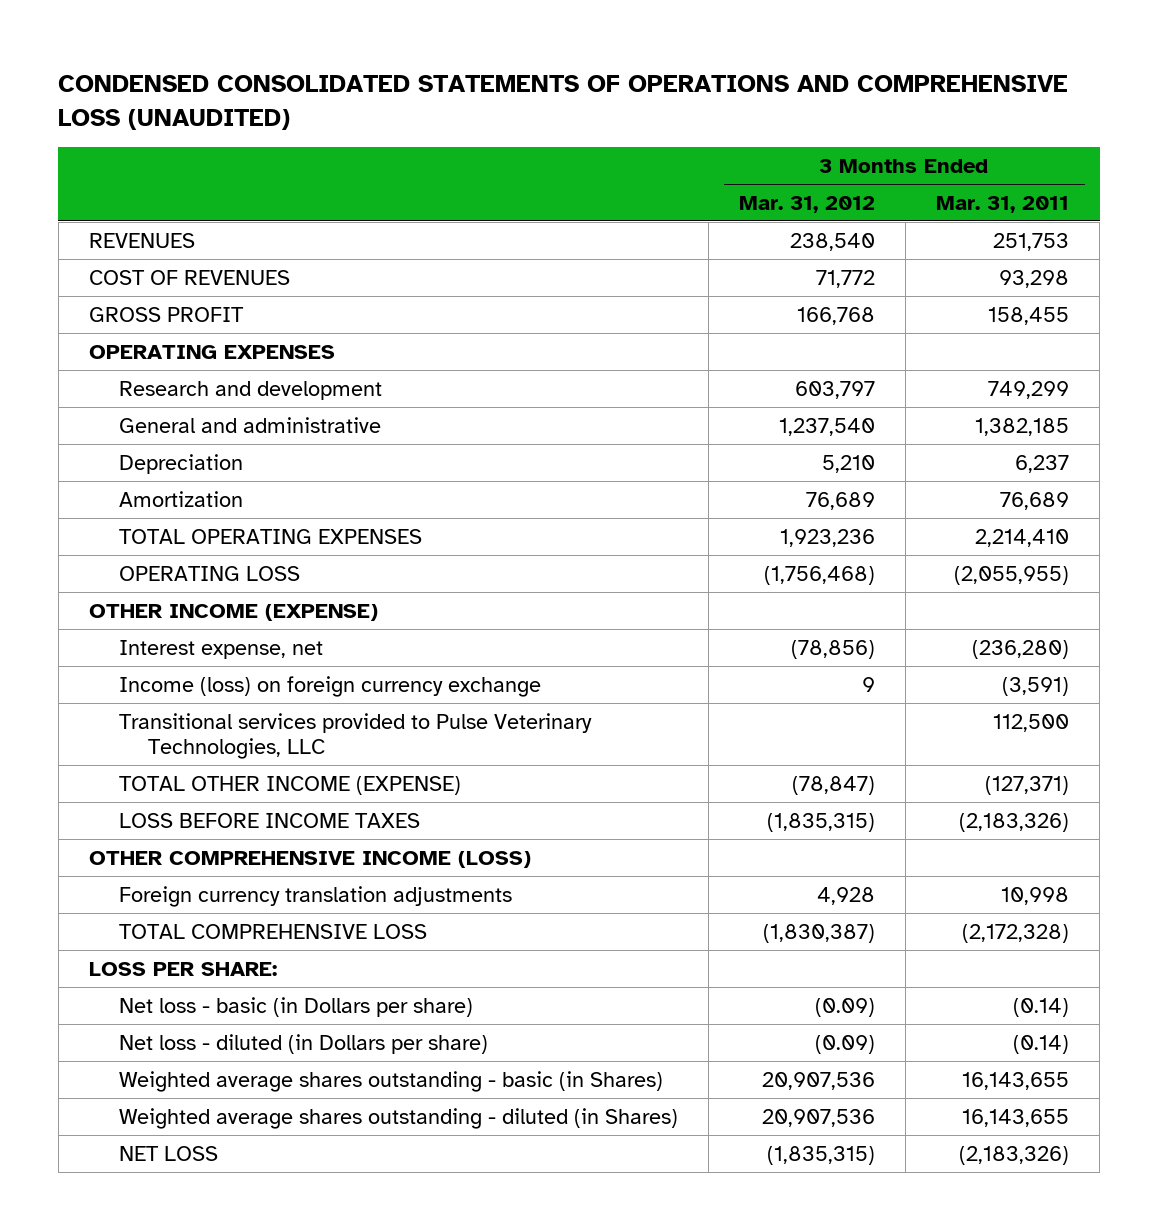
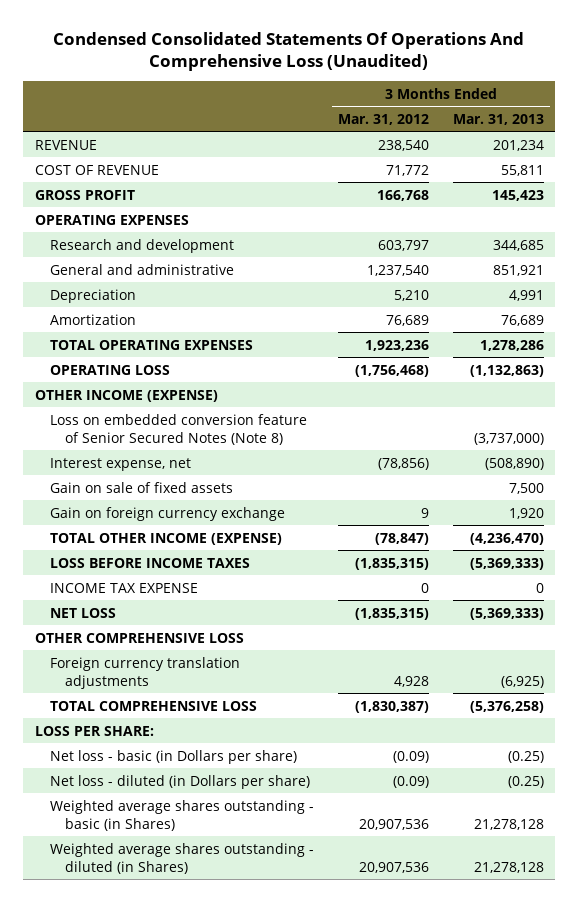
[58,74,1069,130] CONDENSED CONSOLIDATED STATEMENTS OF OPERATIONS AND COMPREHENSIVE LOSS (UNAUDITED) -> [53,31,525,71] Condensed Consolidated Statements Of Operations And Comprehensive Loss (Unaudited)
[936,195,1070,213] Mar. 31, 2011 -> none
none -> [452,113,544,125] Mar. 31, 2013
[88,232,195,248] REVENUES -> [34,139,97,150] REVENUE
[88,269,290,285] COST OF REVENUES -> [34,164,159,175] COST OF REVENUE
none -> [50,413,308,445] Loss on embedded conversion feature of Senior Secured Notes (Note 8)
[118,712,592,760] Transitional services provided to Pulse Veterinary Technologies, LLC -> none
none -> [50,481,234,493] Gain on sale of fixed assets
[118,675,541,697] Income (loss) on foreign currency exchange -> [50,506,286,521] Gain on foreign currency exchange
none -> [50,582,199,593] INCOME TAX EXPENSE
[118,1145,218,1161] NET LOSS -> [50,607,117,618] NET LOSS
[88,850,531,868] OTHER COMPREHENSIVE INCOME (LOSS) -> [34,632,244,643] OTHER COMPREHENSIVE LOSS

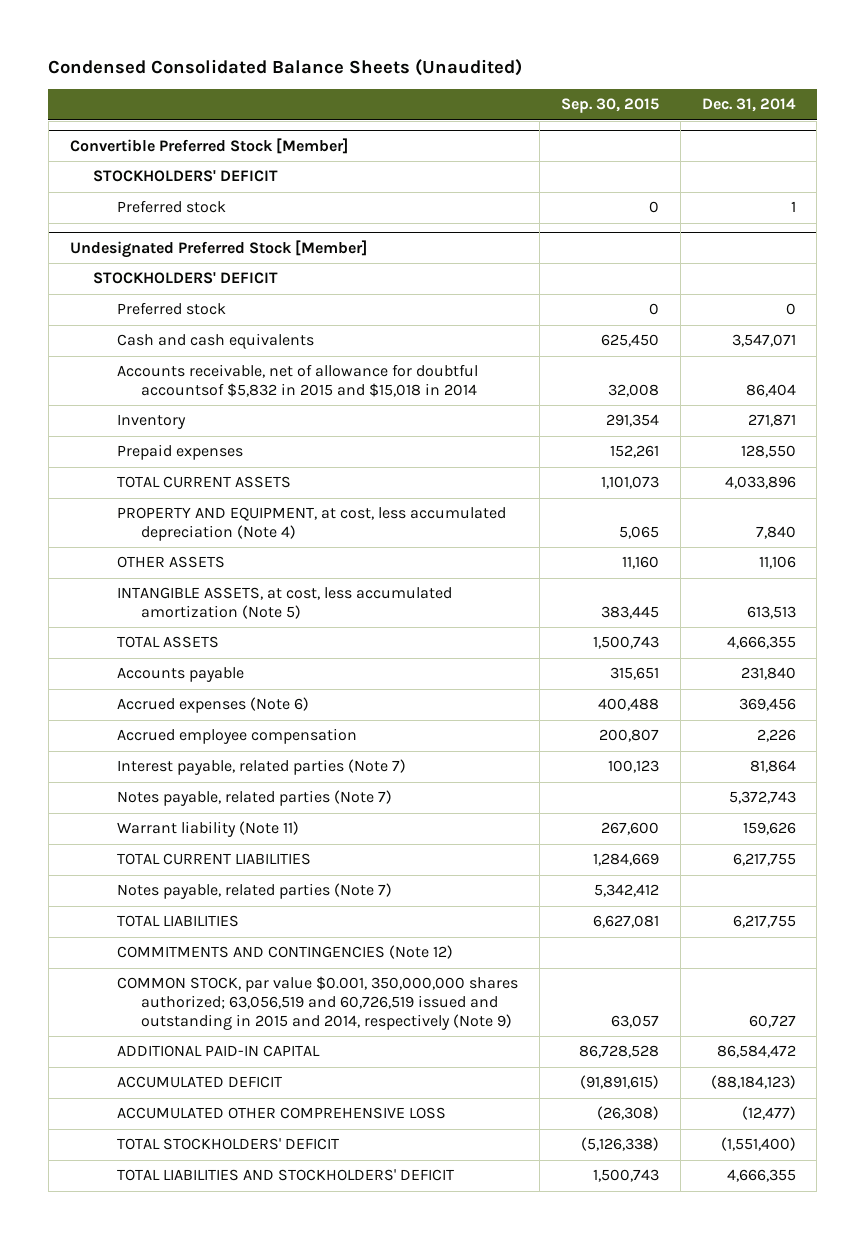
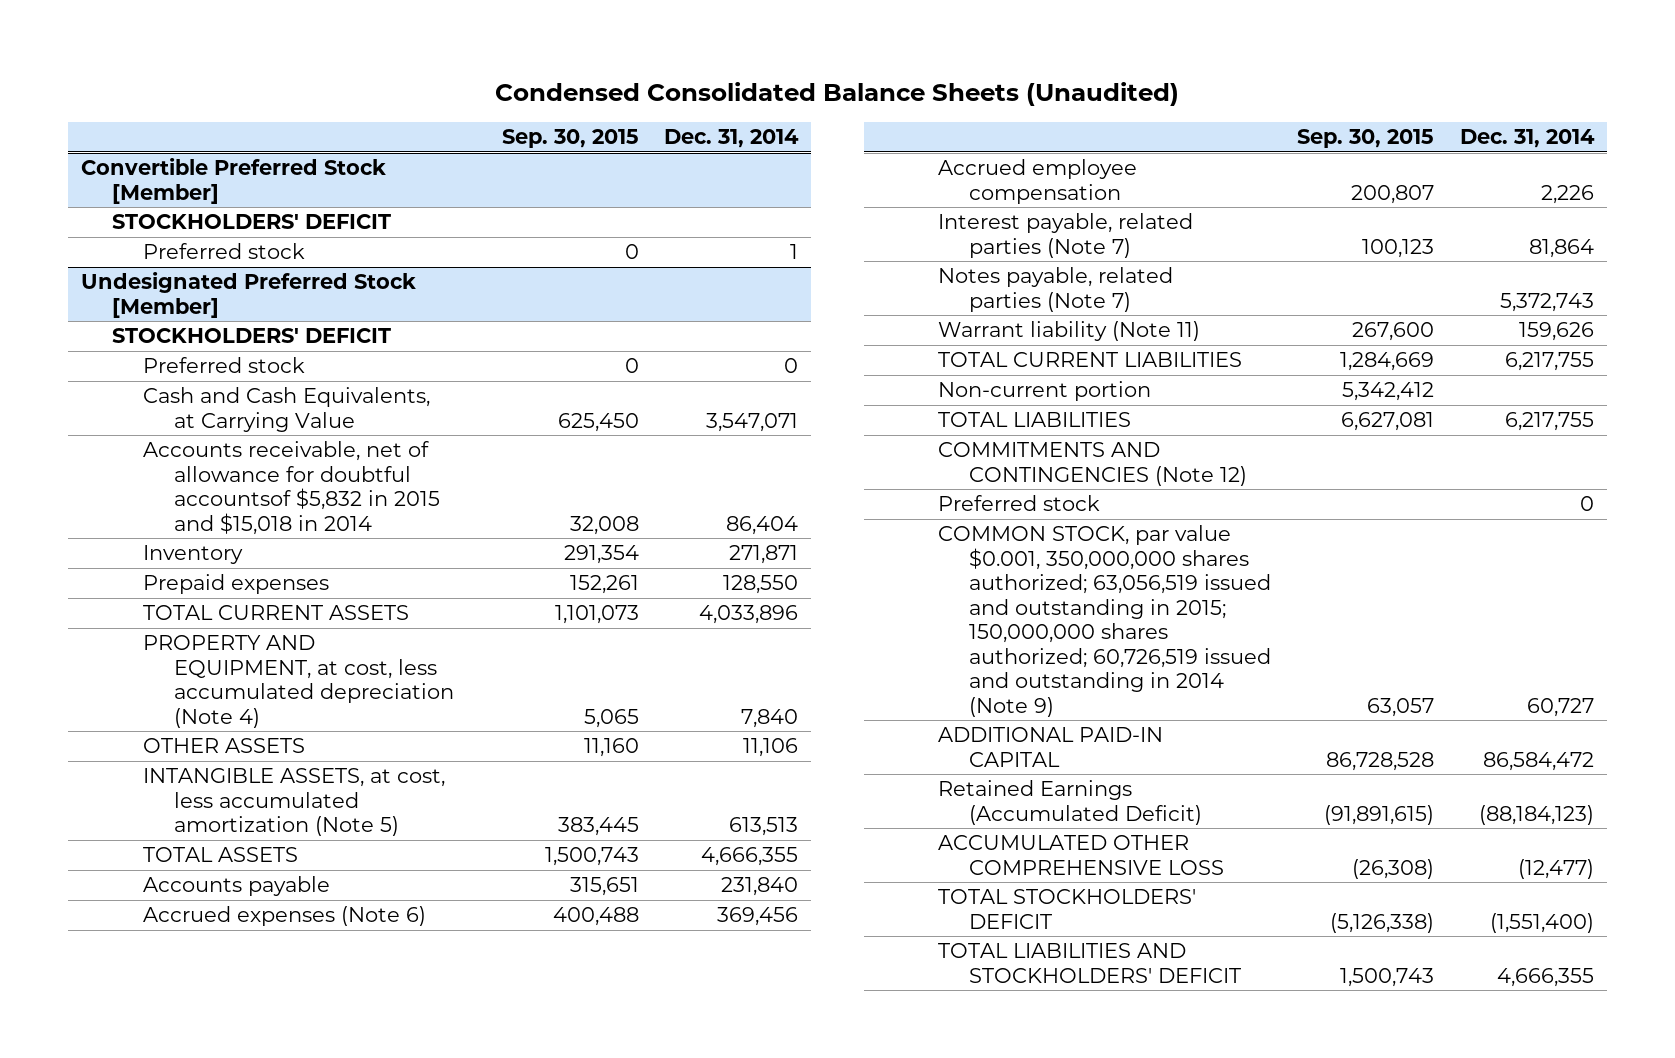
[117,333,315,350] Cash and cash equivalents -> [142,387,430,432] Cash and Cash Equivalents, at Carrying Value
[117,883,393,900] Notes payable, related parties (Note 7) -> [938,381,1152,402] Non-current portion
none -> [938,495,1101,512] Preferred stock
[117,976,519,1030] COMMON STOCK, par value $0.001, 350,000,000 shares authorized; 63,056,519 and 60,726,519 issued and outstanding in 2015 and 2014, respectively (Note 9) -> [938,525,1272,717] COMMON STOCK, par value $0.001, 350,000,000 shares authorized; 63,056,519 issued and outstanding in 2015; 150,000,000 shares authorized; 60,726,519 issued and outstanding in 2014 (Note 9)
[117,1076,283,1089] ACCUMULATED DEFICIT -> [938,780,1203,825] Retained Earnings (Accumulated Deficit)

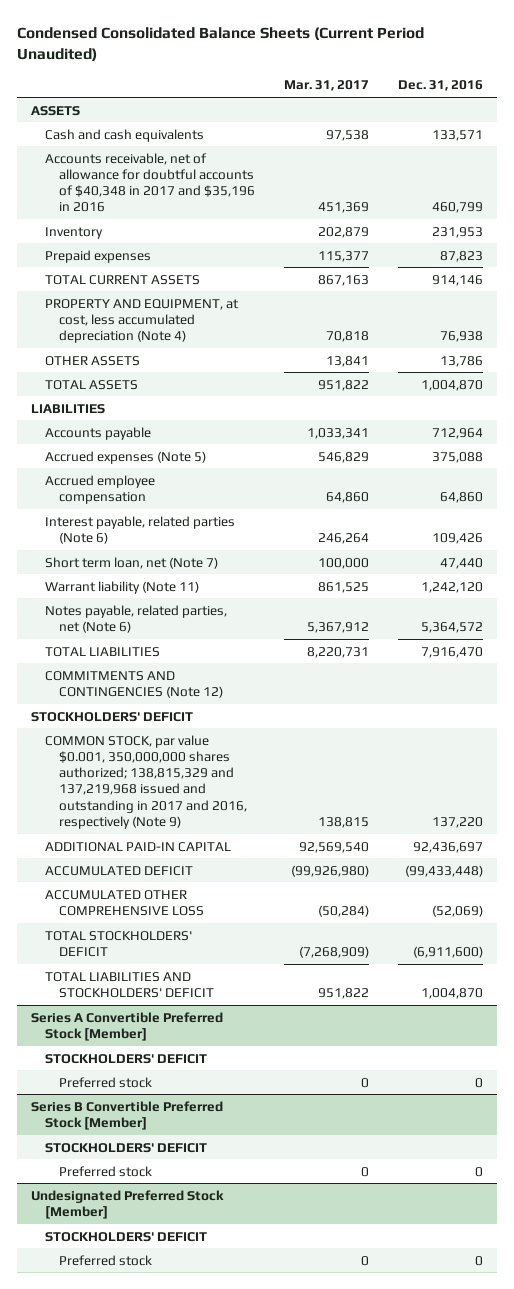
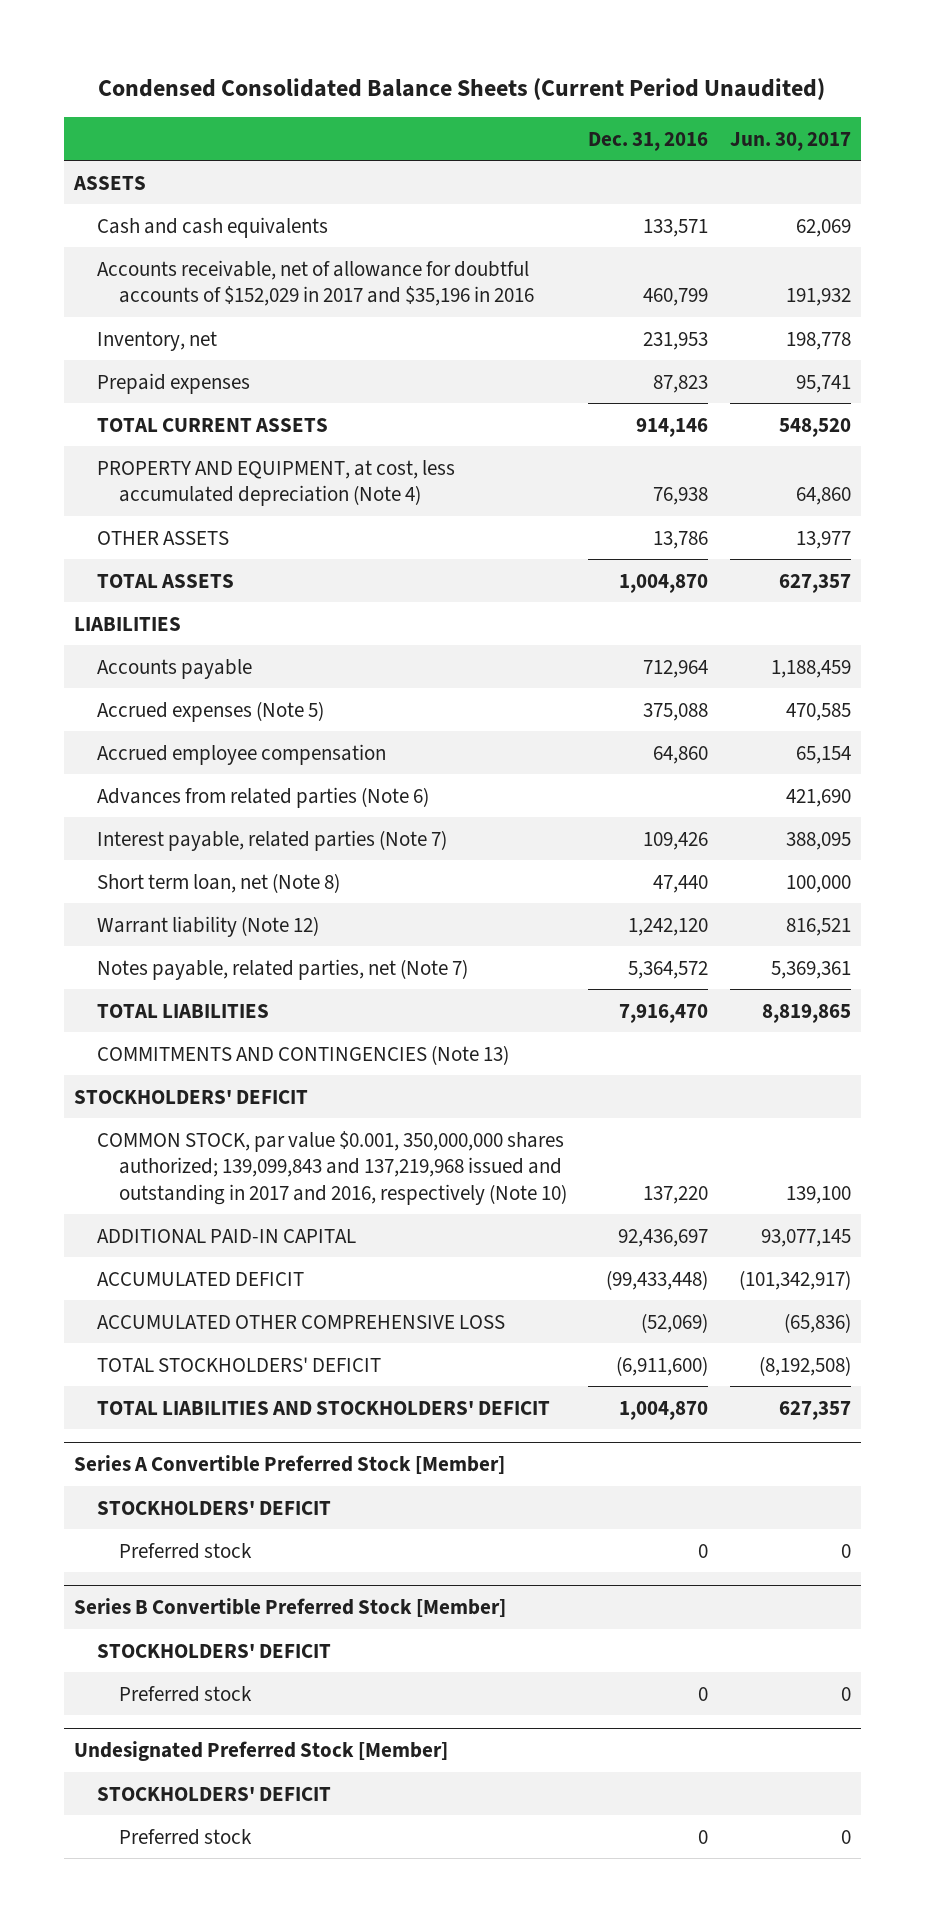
[283,80,369,92] Mar. 31, 2017 -> none
none -> [729,131,851,151] Jun. 30, 2017
[44,152,255,213] Accounts receivable, net of allowance for doubtful accounts of $40,348 in 2017 and $35,196 in 2016 -> [96,259,534,307] Accounts receivable, net of allowance for doubtful accounts of $152,029 in 2017 and $35,196 in 2016
[44,226,103,239] Inventory -> [96,330,217,351] Inventory, net
none -> [96,786,429,808] Advances from related parties (Note 6)
[44,515,235,544] Interest payable, related parties (Note 6) -> [96,829,447,851] Interest payable, related parties (Note 7)
[44,556,218,569] Short term loan, net (Note 7) -> [96,872,340,893] Short term loan, net (Note 8)
[44,580,199,594] Warrant liability (Note 11) -> [96,915,319,937] Warrant liability (Note 12)
[44,604,227,633] Notes payable, related parties, net (Note 6) -> [96,958,468,980] Notes payable, related parties, net (Note 7)
[44,670,223,698] COMMITMENTS AND CONTINGENCIES (Note 12) -> [96,1044,509,1065] COMMITMENTS AND CONTINGENCIES (Note 13)
[44,734,247,829] COMMON STOCK, par value $0.001, 350,000,000 shares authorized; 138,815,329 and 137,219,968 issued and outstanding in 2017 and 2016, respectively (Note 9) -> [96,1130,567,1205] COMMON STOCK, par value $0.001, 350,000,000 shares authorized; 139,099,843 and 137,219,968 issued and outstanding in 2017 and 2016, respectively (Note 10)

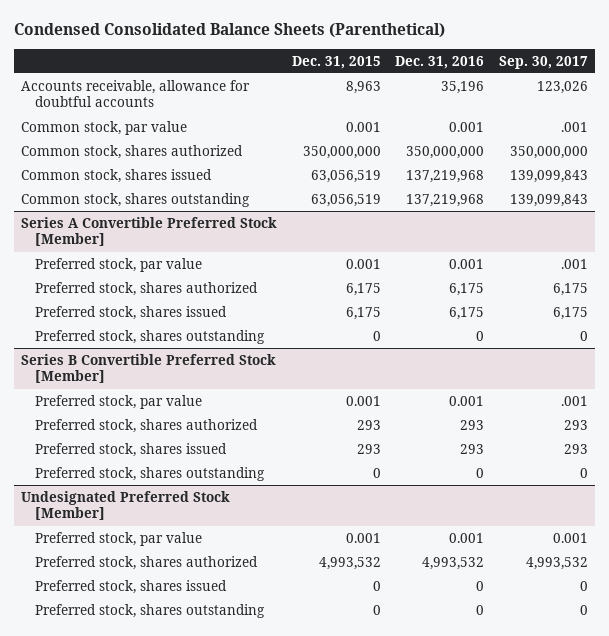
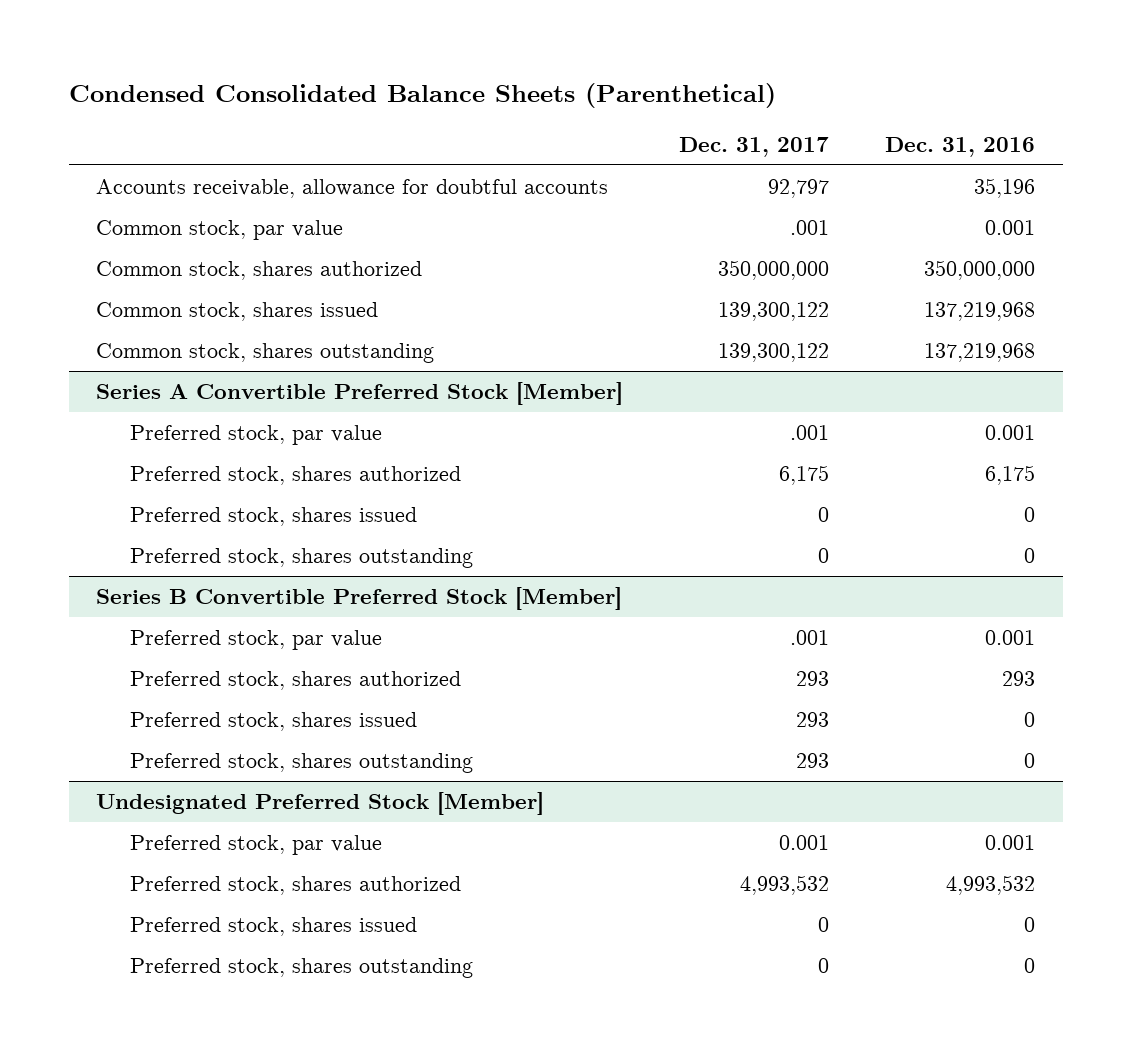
[291,55,381,69] Dec. 31, 2015 -> none
[498,55,588,69] Sep. 30, 2017 -> none
none -> [679,136,830,157] Dec. 31, 2017
[449,306,485,320] 6,175 -> [1024,506,1036,522] 0
[460,443,485,454] 293 -> [1024,711,1036,727] 0

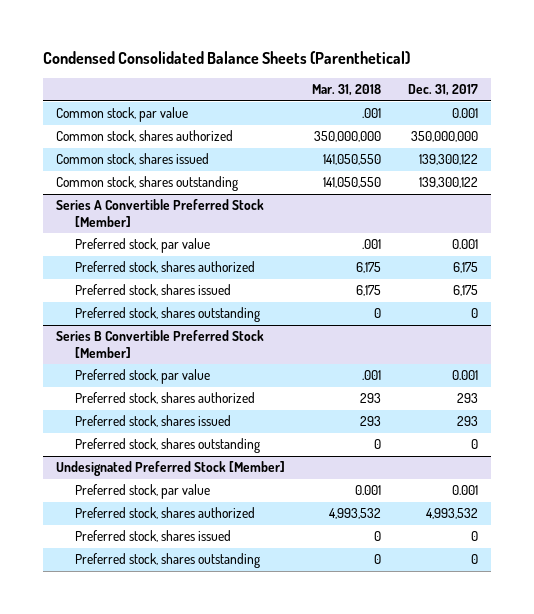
[885,136,1036,157] Dec. 31, 2016 -> none
none -> [311,84,381,97] Mar. 31, 2018
[96,178,609,198] Accounts receivable, allowance for doubtful accounts -> none
[790,219,830,235] .001 -> [451,108,478,119] 0.001
[790,424,830,440] .001 -> [451,239,478,250] 0.001
[818,506,830,522] 0 -> [452,285,478,297] 6,175
[790,629,830,645] .001 -> [451,370,478,381] 0.001
[796,752,830,768] 293 -> [470,439,478,450] 0

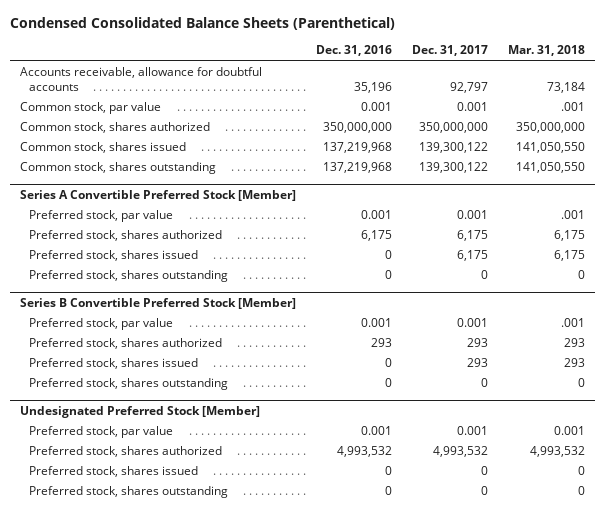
none -> [315,45,392,57] Dec. 31, 2016
none -> [19,67,262,91] Accounts receivable, allowance for doubtful accounts

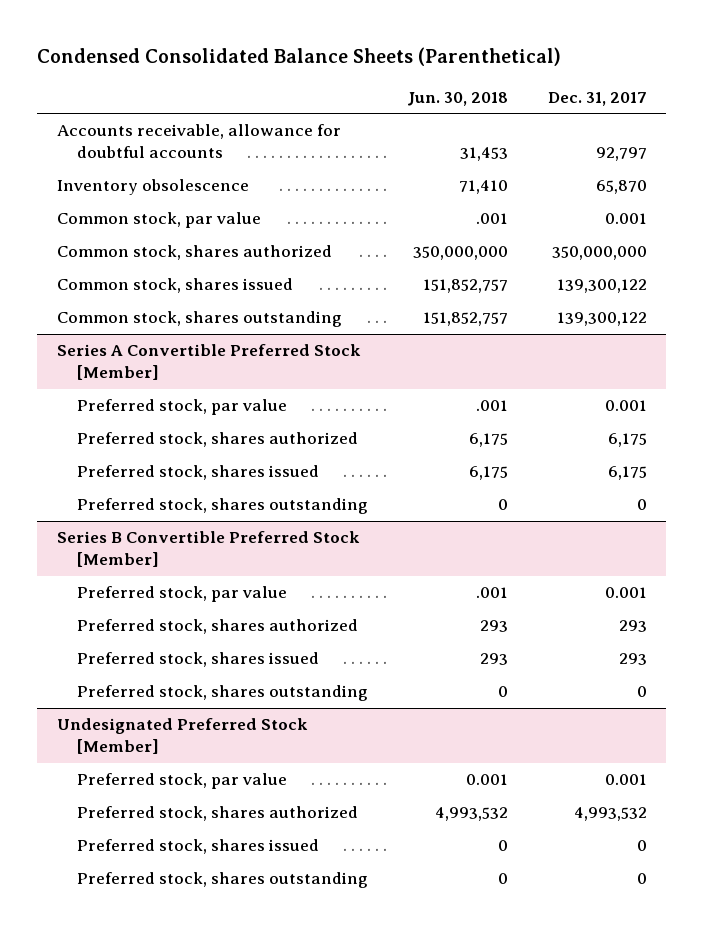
[315,45,392,57] Dec. 31, 2016 -> none
[507,45,585,57] Mar. 31, 2018 -> none
none -> [407,91,509,106] Jun. 30, 2018
none -> [56,179,249,196] Inventory obsolescence

